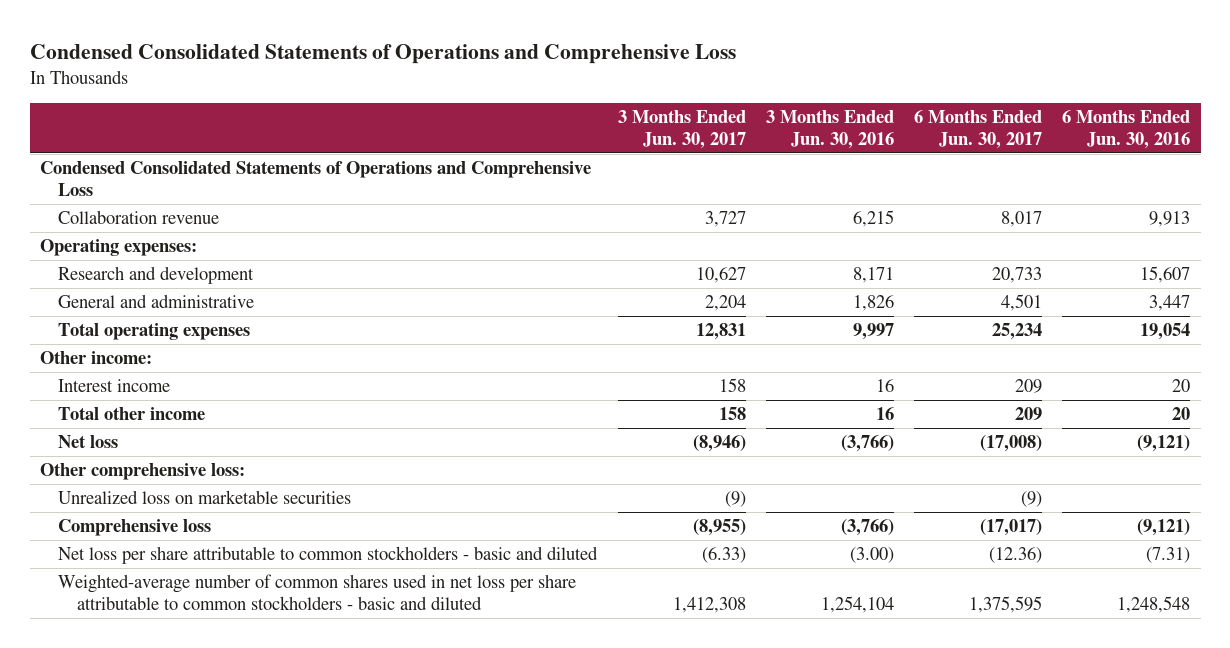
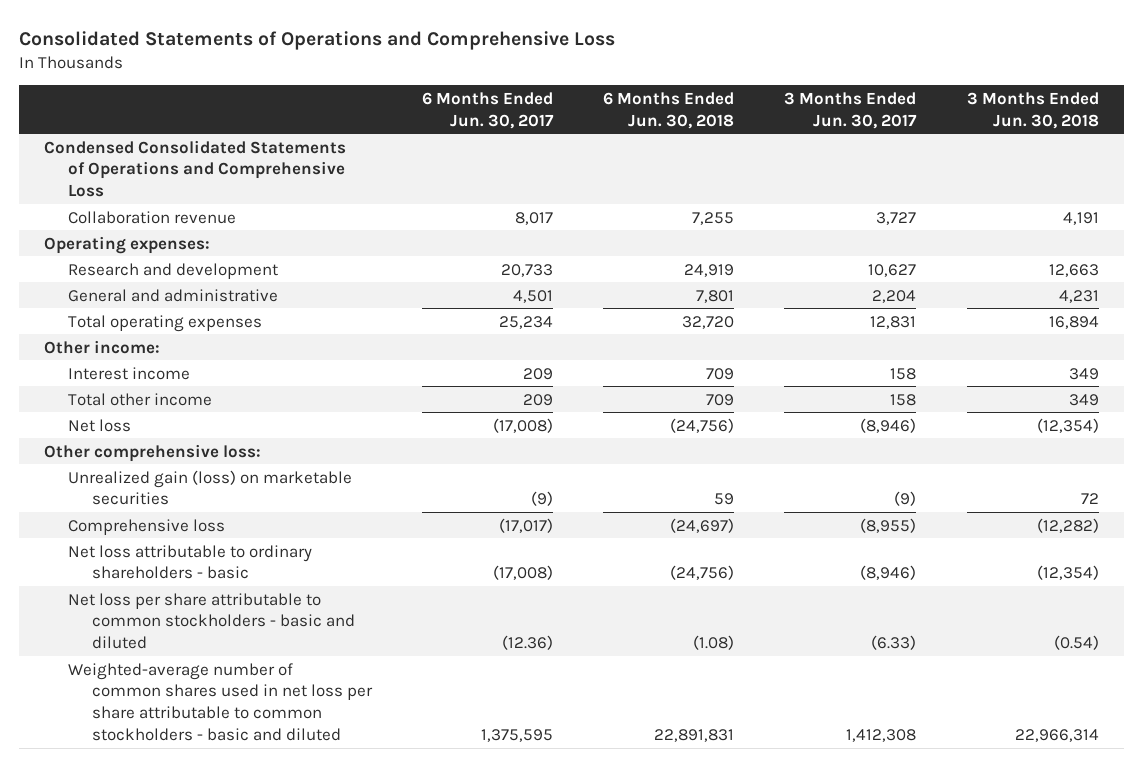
[29,43,736,64] Condensed Consolidated Statements of Operations and Comprehensive Loss -> [18,31,615,51] Consolidated Statements of Operations and Comprehensive Loss
[765,109,894,149] 3 Months Ended Jun. 30, 2016 -> none
[1062,109,1191,149] 6 Months Ended Jun. 30, 2016 -> none
none -> [603,91,735,129] 6 Months Ended Jun. 30, 2018
none -> [966,91,1099,129] 3 Months Ended Jun. 30, 2018
[58,490,352,505] Unrealized loss on marketable securities -> [67,469,352,506] Unrealized gain (loss) on marketable securities
none -> [67,544,312,580] Net loss attributable to ordinary shareholders - basic

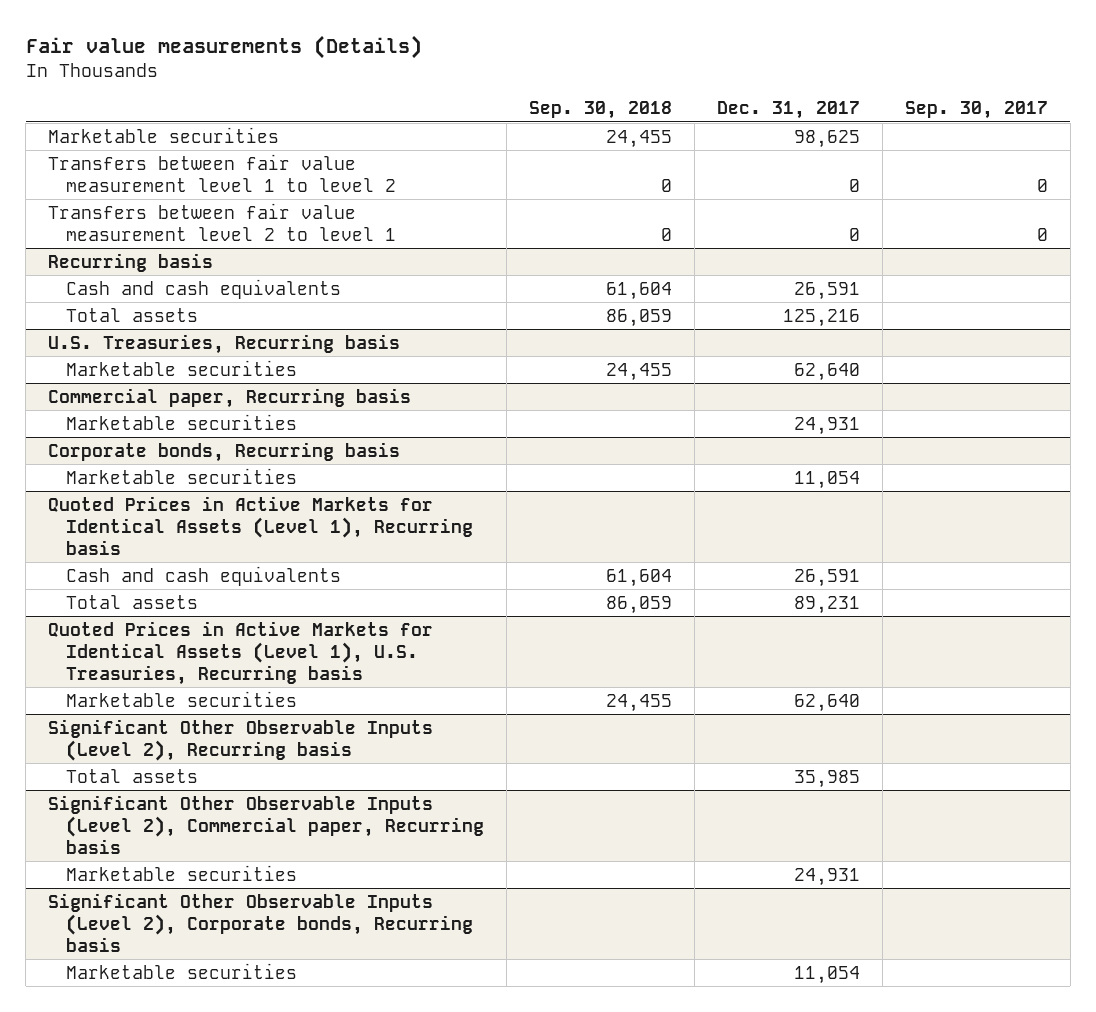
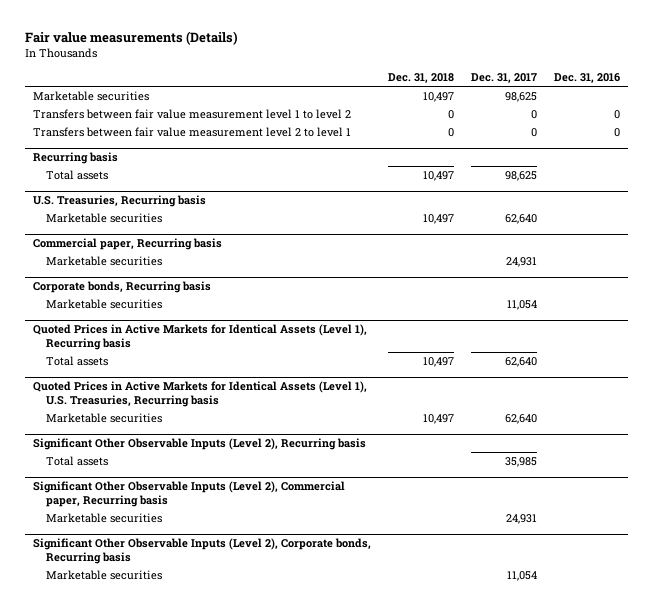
[529,101,673,120] Sep. 30, 2018 -> none
[904,101,1048,120] Sep. 30, 2017 -> none
none -> [387,73,454,84] Dec. 31, 2018
none -> [553,73,620,84] Dec. 31, 2016
[66,278,342,299] Cash and cash equivalents -> none
[782,308,860,327] 125,216 -> [504,170,537,181] 98,625
[66,565,342,586] Cash and cash equivalents -> none
[793,595,860,614] 89,231 -> [504,356,537,367] 62,640

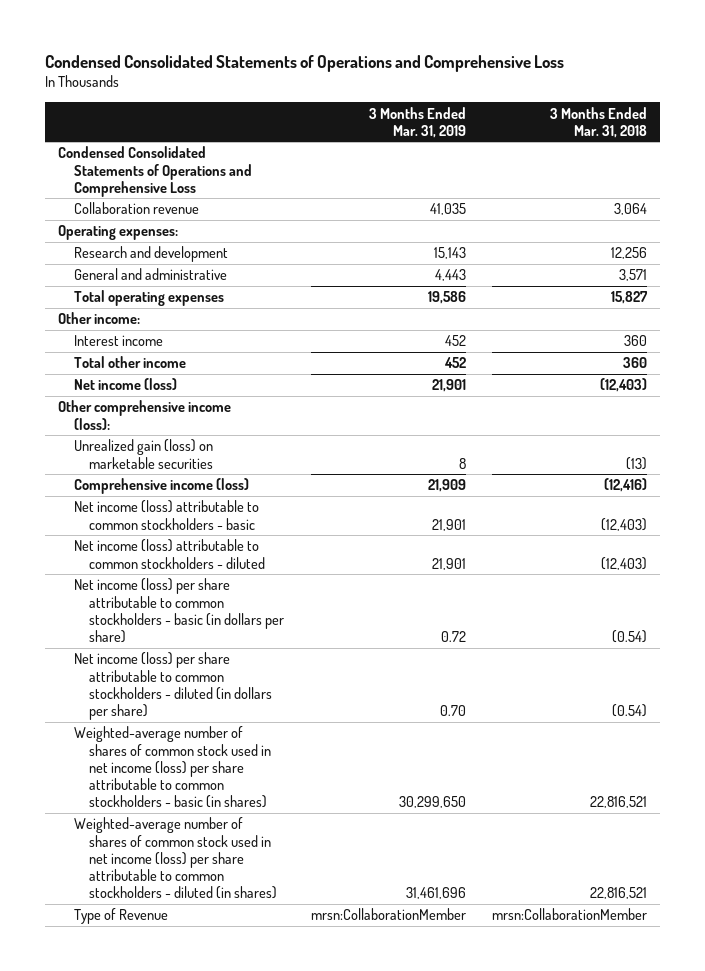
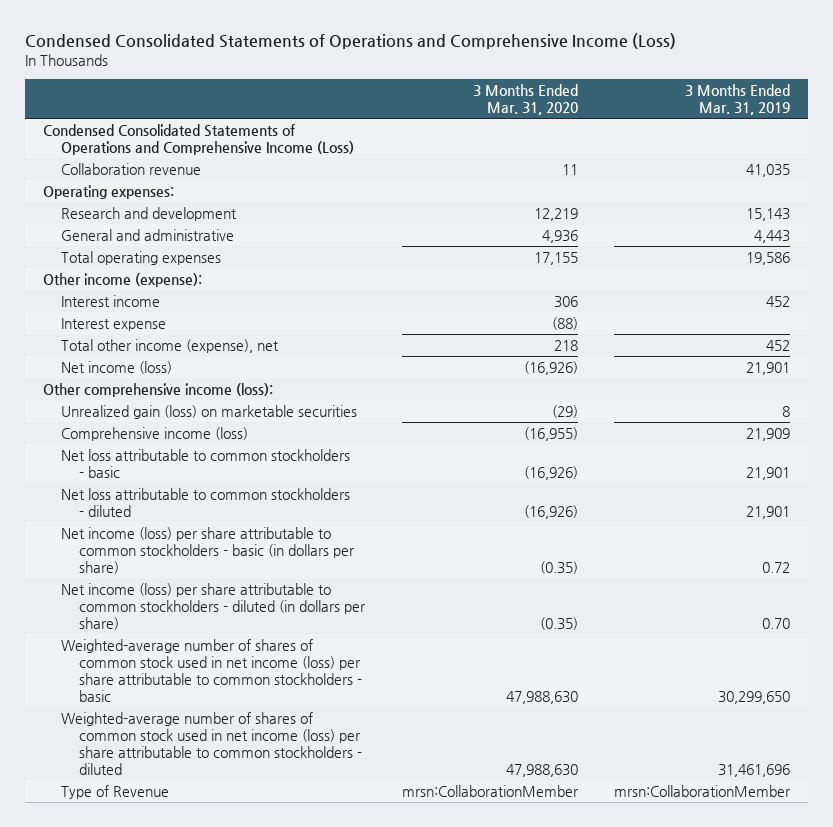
[44,54,564,72] Condensed Consolidated Statements of Operations and Comprehensive Loss -> [24,33,676,50] Condensed Consolidated Statements of Operations and Comprehensive Income (Loss)
[549,106,647,138] 3 Months Ended Mar. 31, 2018 -> none
none -> [472,83,578,115] 3 Months Ended Mar. 31, 2020
[57,146,252,197] Condensed Consolidated Statements of Operations and Comprehensive Loss -> [43,123,355,155] Condensed Consolidated Statements of Operations and Comprehensive Income (Loss)
[57,312,140,325] Other income: -> [43,272,203,287] Other income (expense):
none -> [61,317,167,331] Interest expense
[73,356,186,369] Total other income -> [61,338,280,353] Total other income (expense), net
[73,500,259,530] Net income (loss) attributable to common stockholders - basic -> [61,448,351,478] Net loss attributable to common stockholders - basic
[73,539,266,569] Net income (loss) attributable to common stockholders - diluted -> [61,487,351,517] Net loss attributable to common stockholders - diluted
[73,726,272,808] Weighted-average number of shares of common stock used in net income (loss) per share attributable to common stockholders - basic (in shares) -> [61,638,363,703] Weighted-average number of shares of common stock used in net income (loss) per share attributable to common stockholders - basic
[73,817,278,899] Weighted-average number of shares of common stock used in net income (loss) per share attributable to common stockholders - diluted (in shares) -> [61,711,363,776] Weighted-average number of shares of common stock used in net income (loss) per share attributable to common stockholders - diluted

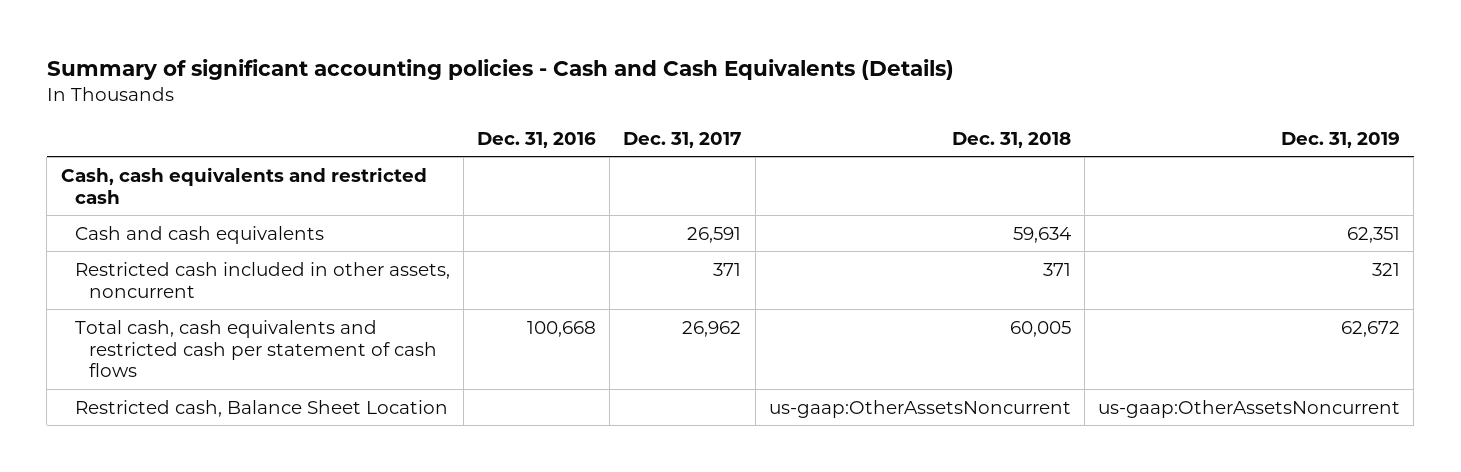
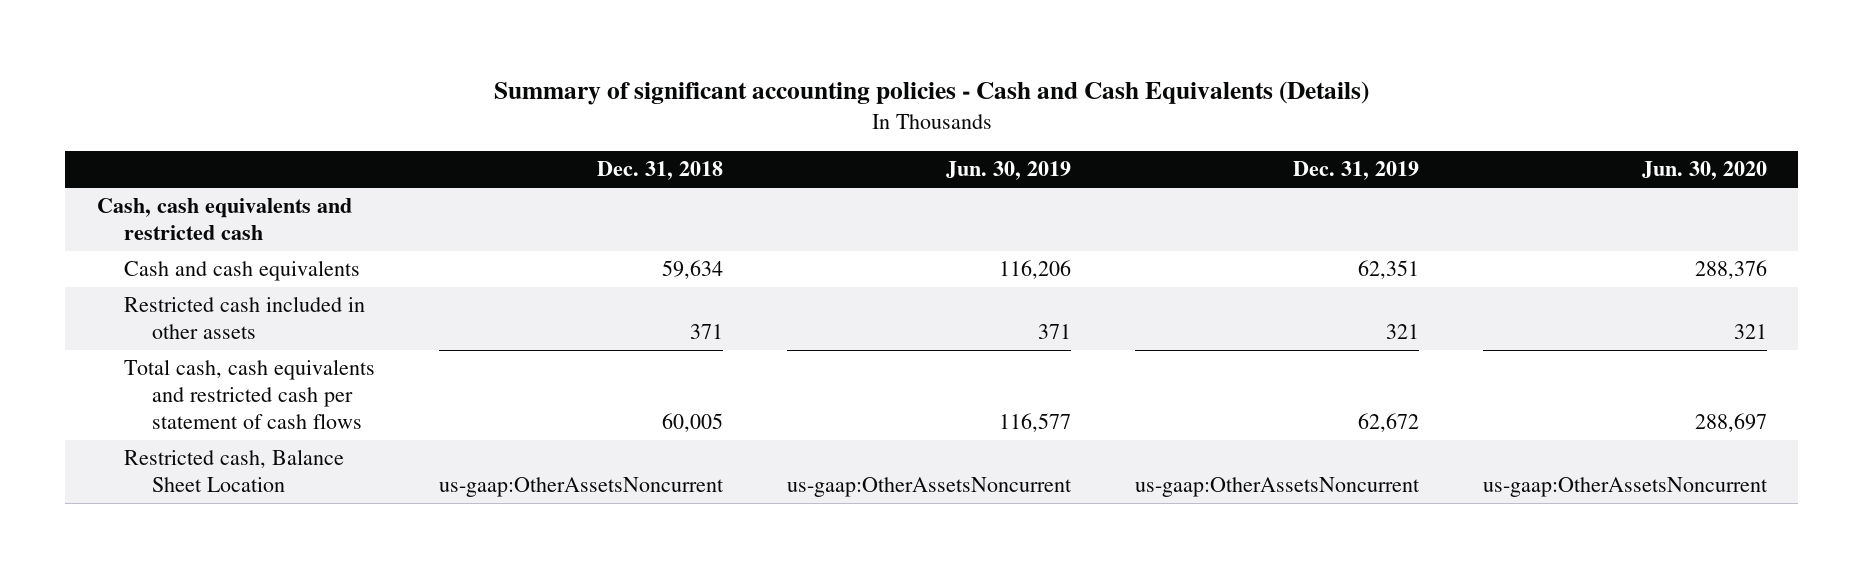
[477,131,597,148] Dec. 31, 2016 -> none
[623,131,742,148] Dec. 31, 2017 -> none
none -> [945,161,1071,181] Jun. 30, 2019
none -> [1641,161,1767,181] Jun. 30, 2020
[74,261,450,298] Restricted cash included in other assets, noncurrent -> [124,296,366,340] Restricted cash included in other assets

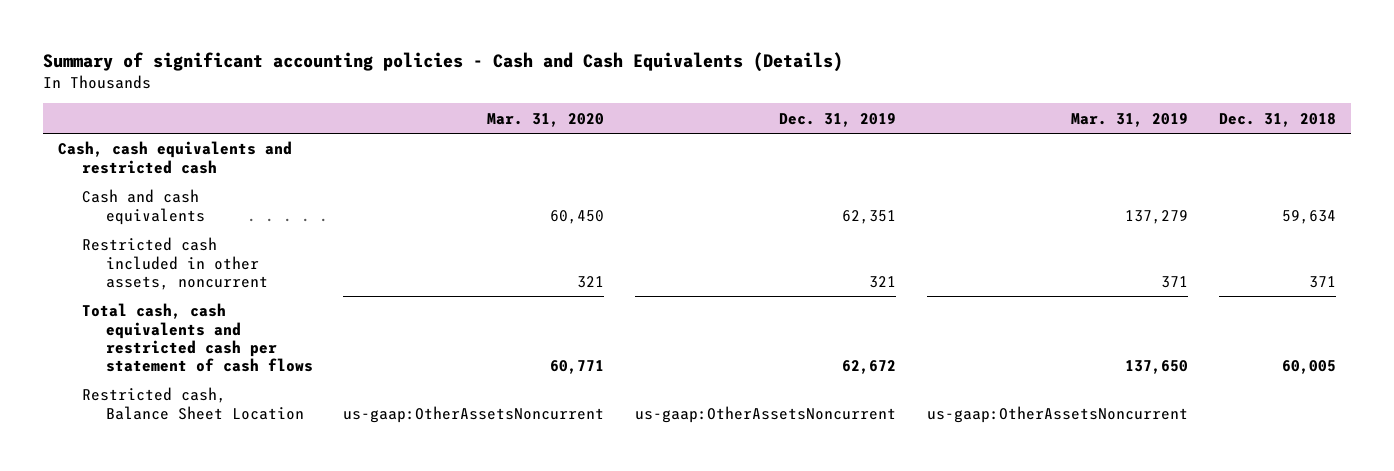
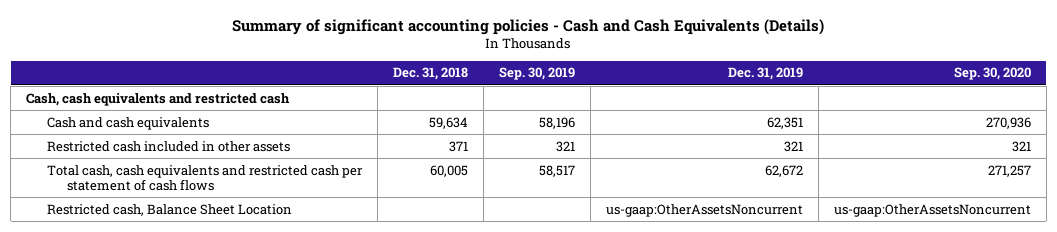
[487,112,605,127] Mar. 31, 2020 -> none
[1071,112,1189,127] Mar. 31, 2019 -> none
none -> [498,67,575,81] Sep. 30, 2019
none -> [953,67,1031,81] Sep. 30, 2020
[81,237,268,290] Restricted cash included in other assets, noncurrent -> [46,140,290,152] Restricted cash included in other assets

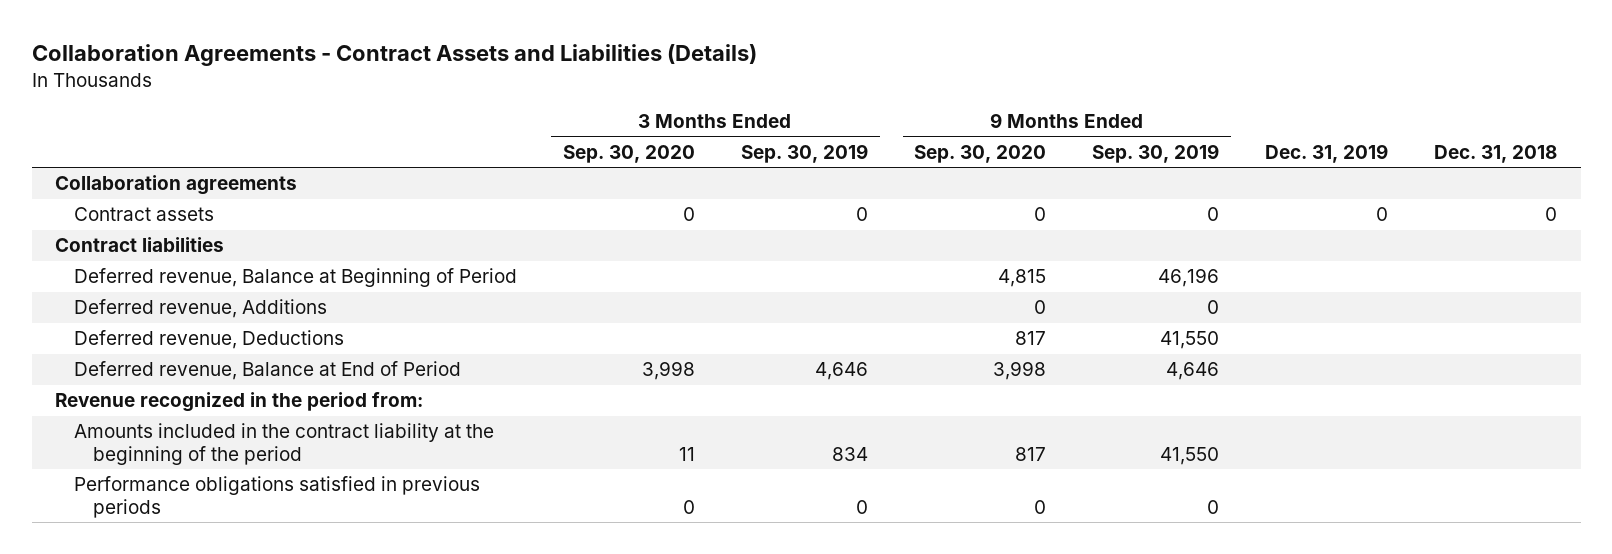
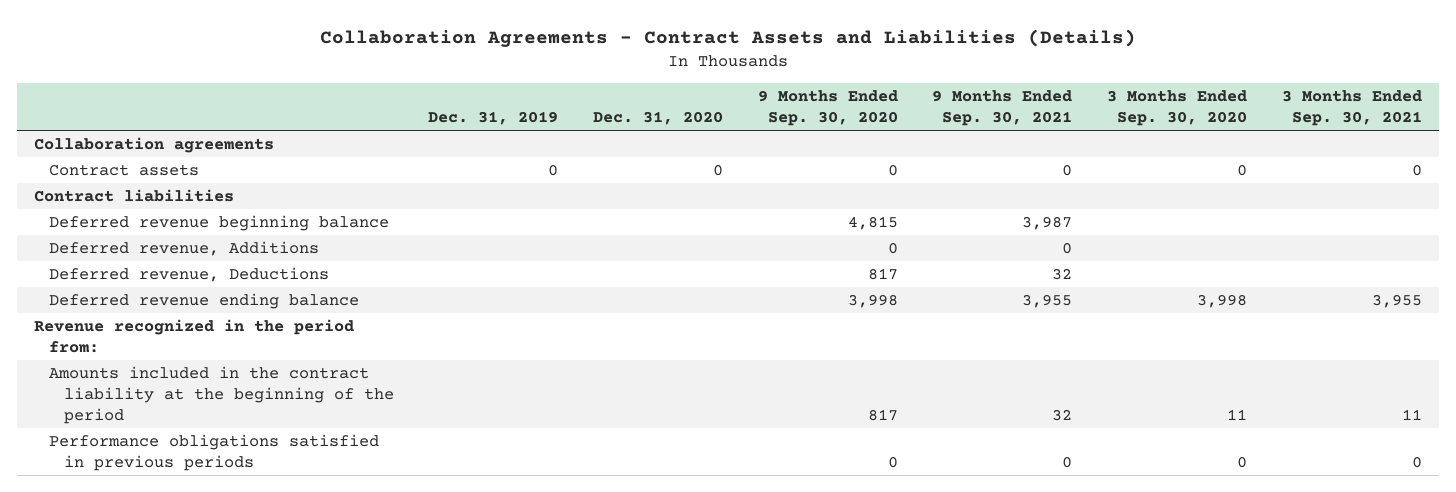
[740,143,868,163] Sep. 30, 2019 -> none
[1092,143,1220,163] Sep. 30, 2019 -> none
[1434,144,1558,163] Dec. 31, 2018 -> none
none -> [593,111,724,126] Dec. 31, 2020
none -> [932,89,1073,127] 9 Months Ended Sep. 30, 2021
none -> [1281,89,1422,127] 3 Months Ended Sep. 30, 2021
[73,268,517,288] Deferred revenue, Balance at Beginning of Period -> [49,214,390,231] Deferred revenue beginning balance
[73,361,461,381] Deferred revenue, Balance at End of Period -> [49,292,360,309] Deferred revenue ending balance

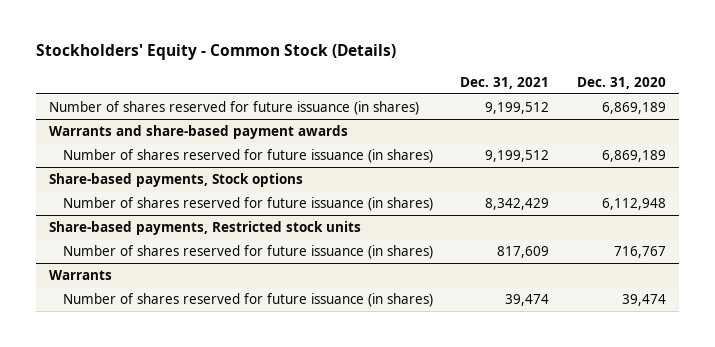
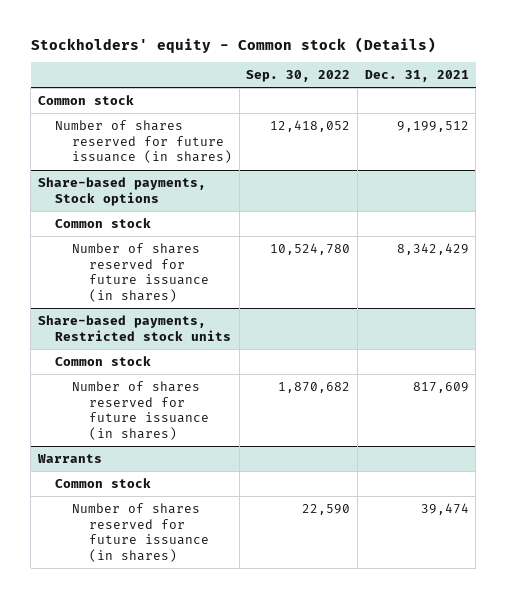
[35,44,396,61] Stockholders' Equity - Common Stock (Details) -> [30,36,436,53] Stockholders' equity - Common stock (Details)
[576,76,666,89] Dec. 31, 2020 -> none
none -> [246,70,351,83] Sep. 30, 2022
[49,100,420,115] Number of shares reserved for future issuance (in shares) -> none
[49,124,349,139] Warrants and share-based payment awards -> none
none -> [37,94,134,105] Common stock
none -> [55,217,152,228] Common stock
none -> [55,355,152,366] Common stock
none -> [55,477,152,488] Common stock

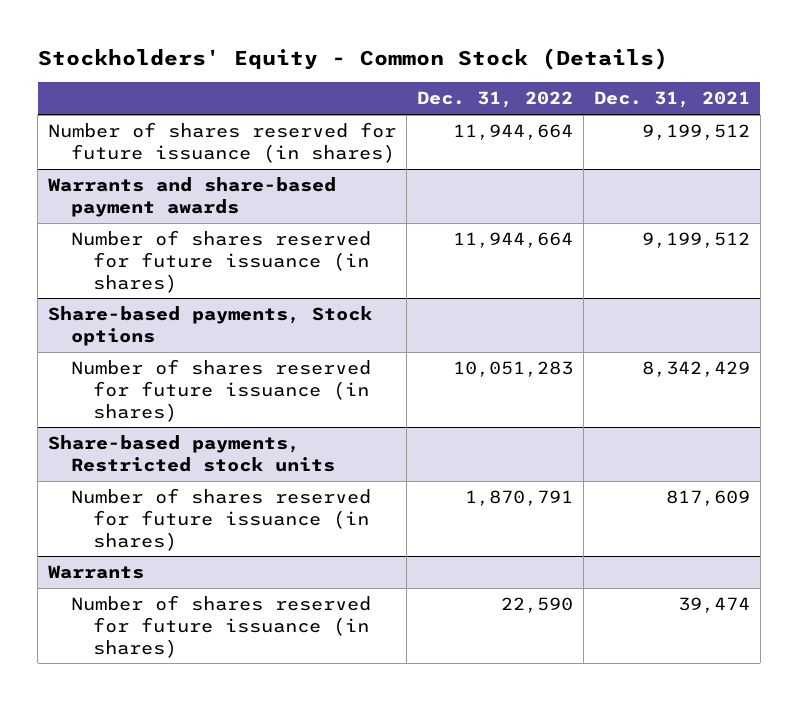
[30,36,436,53] Stockholders' equity - Common stock (Details) -> [37,47,668,70] Stockholders' Equity - Common Stock (Details)
[246,70,351,83] Sep. 30, 2022 -> none
none -> [416,91,573,109] Dec. 31, 2022
[37,94,134,105] Common stock -> none
none -> [48,177,337,217] Warrants and share-based payment awards
none -> [70,230,371,293] Number of shares reserved for future issuance (in shares)
[55,217,152,228] Common stock -> none
[55,355,152,366] Common stock -> none
[55,477,152,488] Common stock -> none

